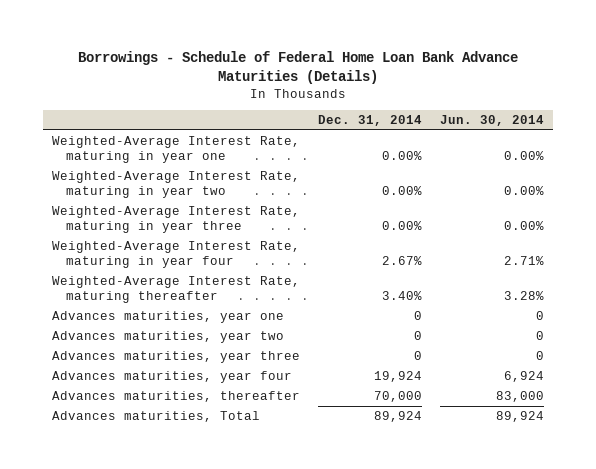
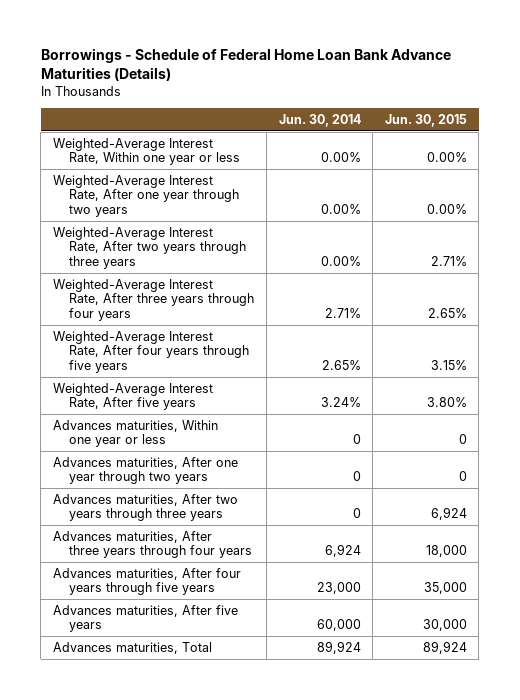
[317,114,422,126] Dec. 31, 2014 -> none
none -> [384,114,467,128] Jun. 30, 2015
[51,276,300,304] Weighted-Average Interest Rate, maturing thereafter -> none
[51,391,300,403] Advances maturities, thereafter -> none
[51,136,300,164] Weighted-Average Interest Rate, maturing in year one -> [53,137,241,166] Weighted-Average Interest Rate, Within one year or less
[51,171,300,199] Weighted-Average Interest Rate, maturing in year two -> [53,174,240,217] Weighted-Average Interest Rate, After one year through two years
[51,206,300,234] Weighted-Average Interest Rate, maturing in year three -> [53,226,247,269] Weighted-Average Interest Rate, After two years through three years
[51,241,300,269] Weighted-Average Interest Rate, maturing in year four -> [53,278,255,321] Weighted-Average Interest Rate, After three years through four years
none -> [53,330,250,373] Weighted-Average Interest Rate, After four years through five years
none -> [53,382,214,411] Weighted-Average Interest Rate, After five years
[51,311,284,324] Advances maturities, year one -> [53,419,219,448] Advances maturities, Within one year or less
[51,331,284,344] Advances maturities, year two -> [53,456,239,485] Advances maturities, After one year through two years
[51,351,300,364] Advances maturities, year three -> [53,493,239,522] Advances maturities, After two years through three years
[51,371,292,384] Advances maturities, year four -> [53,530,253,559] Advances maturities, After three years through four years
none -> [53,567,242,596] Advances maturities, After four years through five years
none -> [53,604,239,633] Advances maturities, After five years

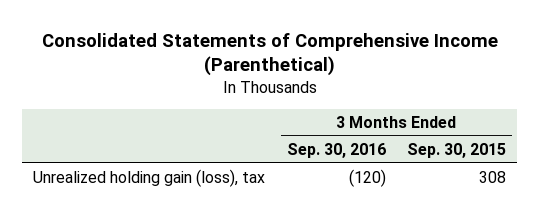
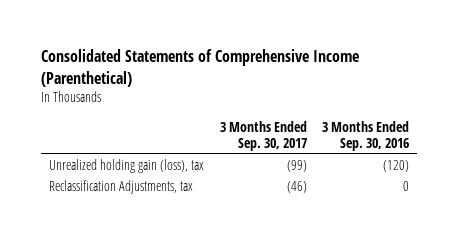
[407,142,507,158] Sep. 30, 2015 -> none
none -> [219,120,307,152] 3 Months Ended Sep. 30, 2017
none -> [48,180,193,195] Reclassification Adjustments, tax

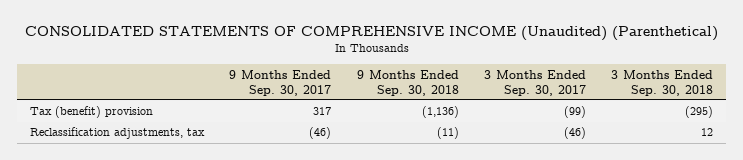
[40,49,359,87] Consolidated Statements of Comprehensive Income (Parenthetical) -> [24,25,718,41] CONSOLIDATED STATEMENTS OF COMPREHENSIVE INCOME (Unaudited) (Parenthetical)
[322,120,410,152] 3 Months Ended Sep. 30, 2016 -> none
none -> [229,69,332,96] 9 Months Ended Sep. 30, 2017
none -> [356,69,459,96] 9 Months Ended Sep. 30, 2018
none -> [611,69,714,96] 3 Months Ended Sep. 30, 2018
[48,159,204,174] Unrealized holding gain (loss), tax -> [29,106,153,119] Tax (benefit) provision
[48,180,193,195] Reclassification Adjustments, tax -> [29,127,205,140] Reclassification adjustments, tax

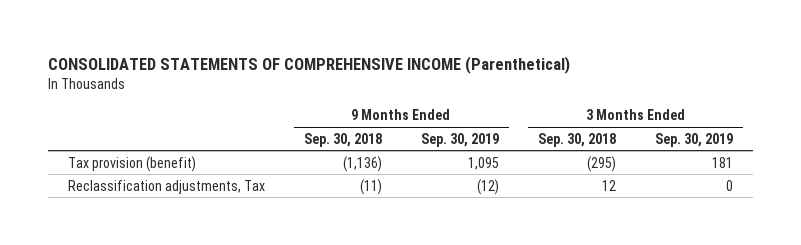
[24,25,718,41] CONSOLIDATED STATEMENTS OF COMPREHENSIVE INCOME (Unaudited) (Parenthetical) -> [48,56,571,75] CONSOLIDATED STATEMENTS OF COMPREHENSIVE INCOME (Parenthetical)
[229,69,332,96] 9 Months Ended Sep. 30, 2017 -> none
[484,69,587,96] 3 Months Ended Sep. 30, 2017 -> none
none -> [420,132,499,147] Sep. 30, 2019
none -> [655,132,734,147] Sep. 30, 2019
[29,106,153,119] Tax (benefit) provision -> [67,155,196,172] Tax provision (benefit)
[29,127,205,140] Reclassification adjustments, tax -> [67,179,265,194] Reclassification adjustments, Tax

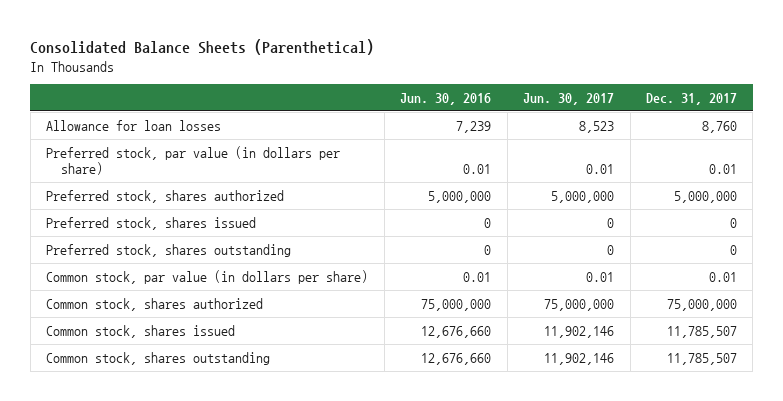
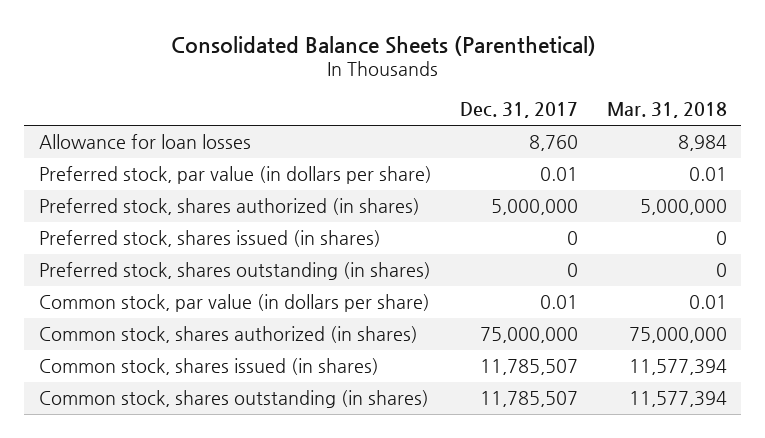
[400,93,492,106] Jun. 30, 2016 -> none
[523,93,615,106] Jun. 30, 2017 -> none
none -> [606,102,727,119] Mar. 31, 2018
[46,189,285,203] Preferred stock, shares authorized -> [38,198,420,216] Preferred stock, shares authorized (in shares)
[46,216,257,230] Preferred stock, shares issued -> [38,230,381,248] Preferred stock, shares issued (in shares)
[46,243,292,257] Preferred stock, shares outstanding -> [38,262,431,281] Preferred stock, shares outstanding (in shares)
[46,297,264,311] Common stock, shares authorized -> [38,326,418,344] Common stock, shares authorized (in shares)
[46,324,236,338] Common stock, shares issued -> [38,358,379,376] Common stock, shares issued (in shares)
[46,351,271,365] Common stock, shares outstanding -> [38,390,429,409] Common stock, shares outstanding (in shares)

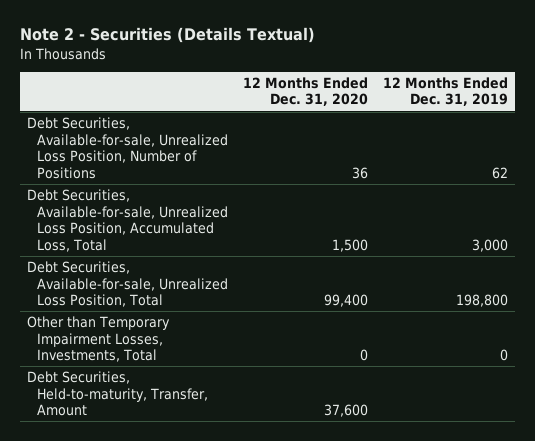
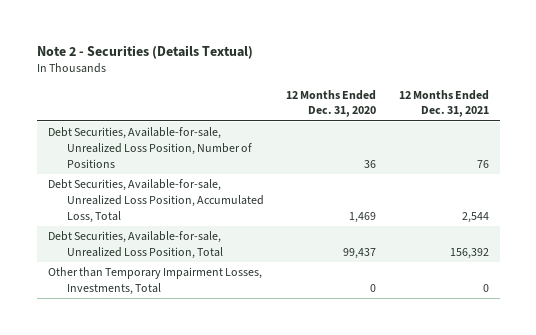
[382,76,508,107] 12 Months Ended Dec. 31, 2019 -> none
none -> [398,89,489,118] 12 Months Ended Dec. 31, 2021
[331,238,368,252] 1,500 -> [349,211,377,223] 1,469
[323,294,368,308] 99,400 -> [343,248,377,260] 99,437
[27,371,209,417] Debt Securities, Held-to-maturity, Transfer, Amount -> none

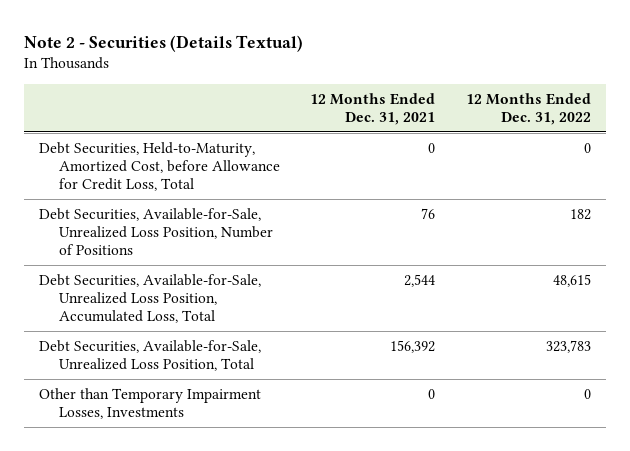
[286,89,377,118] 12 Months Ended Dec. 31, 2020 -> none
none -> [466,92,592,125] 12 Months Ended Dec. 31, 2022
none -> [39,141,280,192] Debt Securities, Held-to-Maturity, Amortized Cost, before Allowance for Credit Loss, Total
[47,127,252,168] Debt Securities, Available-for-sale, Unrealized Loss Position, Number of Positions -> [39,207,273,256] Debt Securities, Available-for-Sale, Unrealized Loss Position, Number of Positions
[47,179,264,223] Debt Securities, Available-for-sale, Unrealized Loss Position, Accumulated Loss, Total -> [39,273,262,324] Debt Securities, Available-for-Sale, Unrealized Loss Position, Accumulated Loss, Total
[47,231,223,260] Debt Securities, Available-for-sale, Unrealized Loss Position, Total -> [39,339,262,372] Debt Securities, Available-for-Sale, Unrealized Loss Position, Total
[47,267,262,296] Other than Temporary Impairment Losses, Investments, Total -> [39,387,262,420] Other than Temporary Impairment Losses, Investments

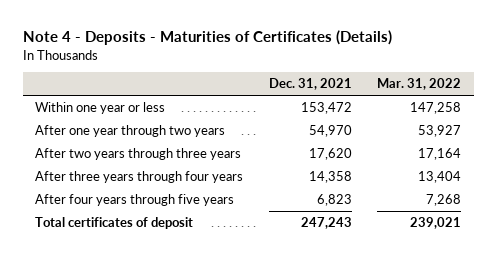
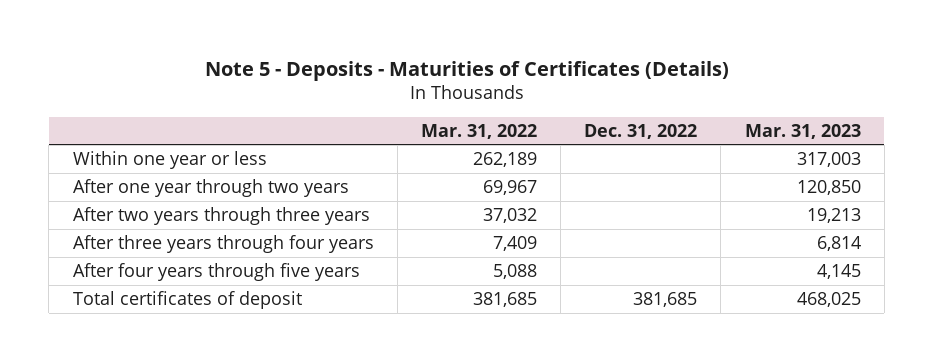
[22,30,392,46] Note 4 - Deposits - Maturities of Certificates (Details) -> [204,60,729,81] Note 5 - Deposits - Maturities of Certificates (Details)
[268,78,352,91] Dec. 31, 2021 -> none
none -> [584,123,698,139] Dec. 31, 2022
none -> [744,123,861,139] Mar. 31, 2023
[410,102,462,115] 147,258 -> [472,151,537,167] 262,189
[418,125,462,138] 53,927 -> [482,179,537,195] 69,967
[418,148,462,161] 17,164 -> [482,207,537,223] 37,032
[418,171,462,184] 13,404 -> [492,235,537,251] 7,409
[426,194,462,207] 7,268 -> [492,263,537,279] 5,088
[410,217,462,230] 239,021 -> [472,291,537,307] 381,685

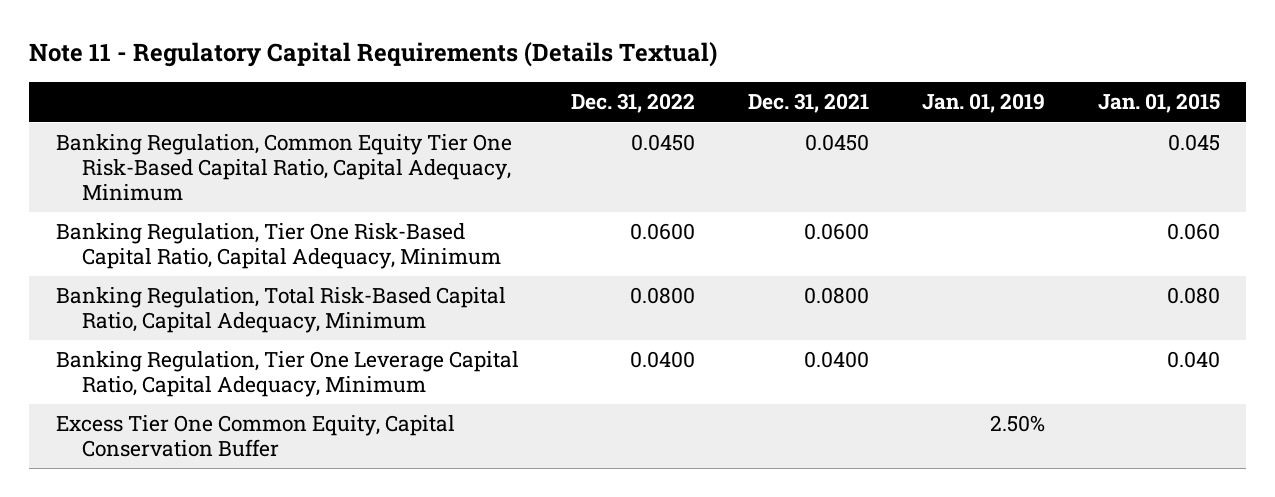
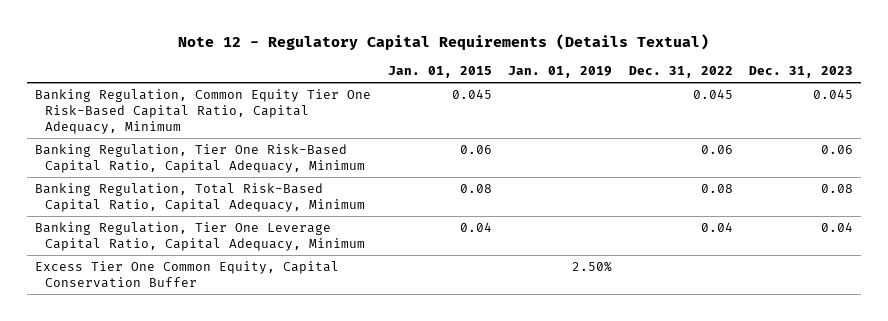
[29,42,718,68] Note 11 - Regulatory Capital Requirements (Details Textual) -> [178,33,710,50] Note 12 - Regulatory Capital Requirements (Details Textual)
[748,93,870,114] Dec. 31, 2021 -> none
none -> [749,66,854,79] Dec. 31, 2023
[631,134,696,152] 0.0450 -> [692,88,733,99] 0.045
[630,223,696,241] 0.0600 -> [700,144,733,154] 0.06
[1166,223,1220,241] 0.060 -> [459,144,492,154] 0.06
[630,287,696,305] 0.0800 -> [700,183,733,193] 0.08
[1166,287,1220,305] 0.080 -> [459,183,492,193] 0.08
[630,351,696,369] 0.0400 -> [700,221,733,232] 0.04
[1166,351,1220,369] 0.040 -> [459,221,492,232] 0.04

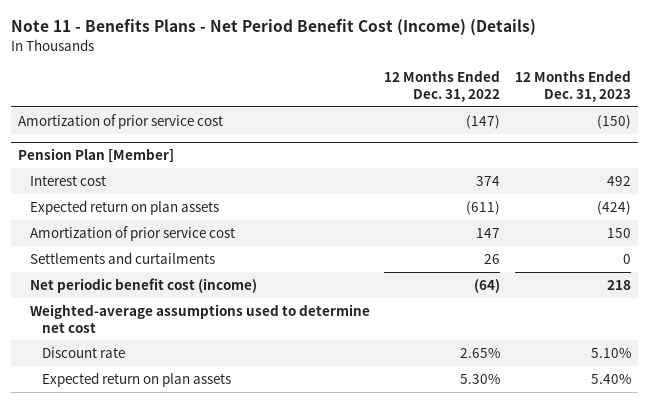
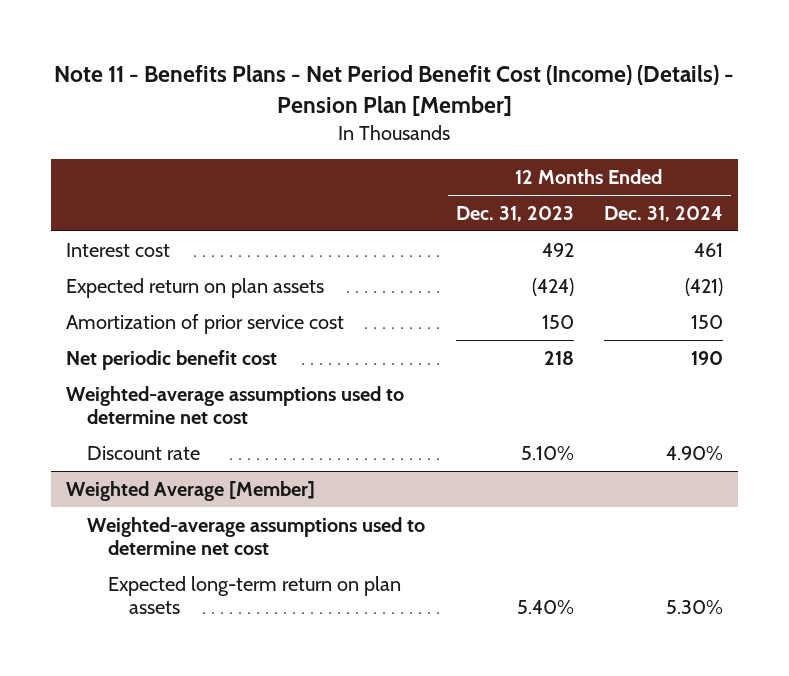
[11,19,537,37] Note 11 - Benefits Plans - Net Period Benefit Cost (Income) (Details) -> [54,64,735,116] Note 11 - Benefits Plans - Net Period Benefit Cost (Income) (Details) - Pension Plan [Member]
[384,70,501,103] 12 Months Ended Dec. 31, 2022 -> none
none -> [603,205,723,222] Dec. 31, 2024
[18,113,224,129] Amortization of prior service cost -> none
[18,148,175,164] Pension Plan [Member] -> none
[30,251,216,264] Settlements and curtailments -> none
[30,277,258,293] Net periodic benefit cost (income) -> [66,349,278,370] Net periodic benefit cost
none -> [66,480,316,501] Weighted Average [Member]
none -> [87,516,426,555] Weighted-average assumptions used to determine net cost
[41,371,231,387] Expected return on plan assets -> [108,575,402,614] Expected long-term return on plan assets

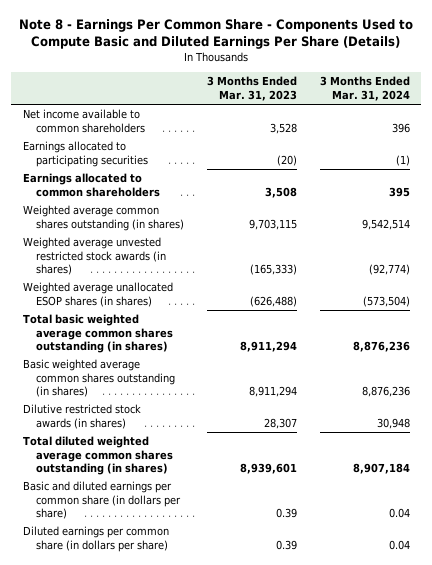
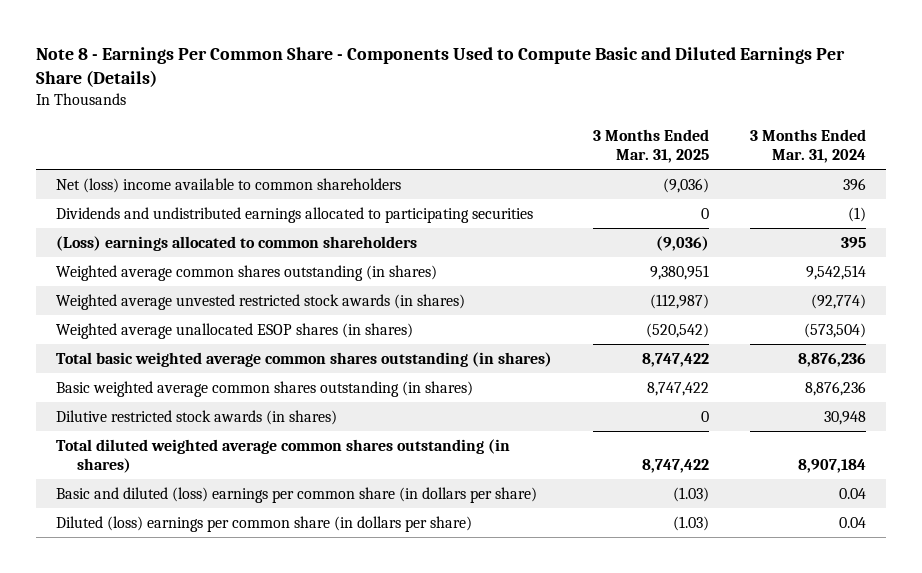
[206,76,297,101] 3 Months Ended Mar. 31, 2023 -> none
none -> [593,128,710,164] 3 Months Ended Mar. 31, 2025
[22,109,145,133] Net income available to common shareholders -> [56,177,402,193] Net (loss) income available to common shareholders
[22,141,148,167] Earnings allocated to participating securities -> [56,206,534,223] Dividends and undistributed earnings allocated to participating securities
[22,173,160,197] Earnings allocated to common shareholders -> [56,235,418,251] (Loss) earnings allocated to common shareholders
[22,481,181,520] Basic and diluted earnings per common share (in dollars per share) -> [56,486,538,503] Basic and diluted (loss) earnings per common share (in dollars per share)
[22,526,169,552] Diluted earnings per common share (in dollars per share) -> [56,515,473,532] Diluted (loss) earnings per common share (in dollars per share)

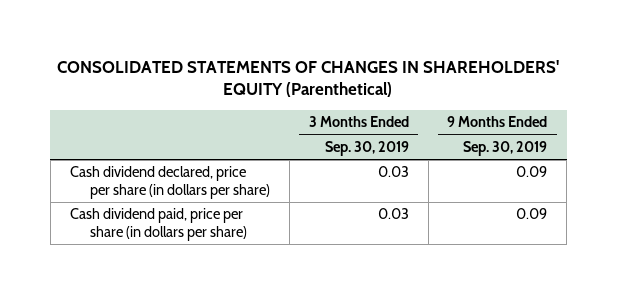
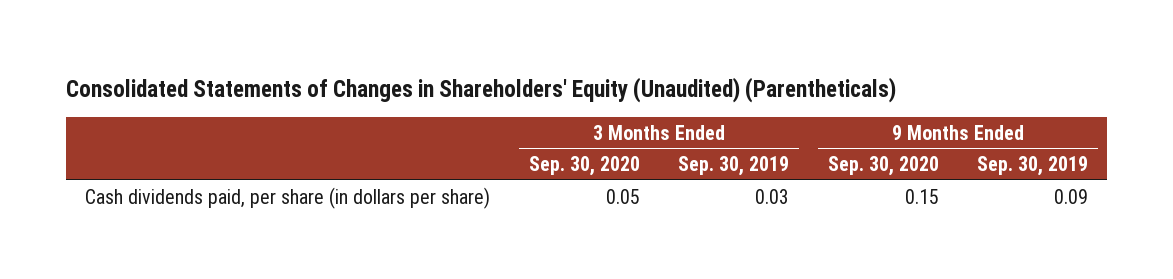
[57,59,560,98] CONSOLIDATED STATEMENTS OF CHANGES IN SHAREHOLDERS' EQUITY (Parenthetical) -> [66,76,897,103] Consolidated Statements of Changes in Shareholders' Equity (Unaudited) (Parentheticals)
none -> [528,156,640,177] Sep. 30, 2020
none -> [827,156,939,177] Sep. 30, 2020
[69,166,270,199] Cash dividend declared, price per share (in dollars per share) -> none
[69,208,247,241] Cash dividend paid, price per share (in dollars per share) -> [85,186,491,209] Cash dividends paid, per share (in dollars per share)

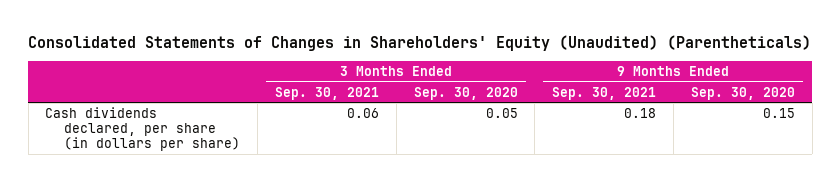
[678,156,790,177] Sep. 30, 2019 -> none
[977,156,1089,177] Sep. 30, 2019 -> none
none -> [274,86,379,100] Sep. 30, 2021
none -> [552,86,657,100] Sep. 30, 2021
[85,186,491,209] Cash dividends paid, per share (in dollars per share) -> [45,106,241,152] Cash dividends declared, per share (in dollars per share)

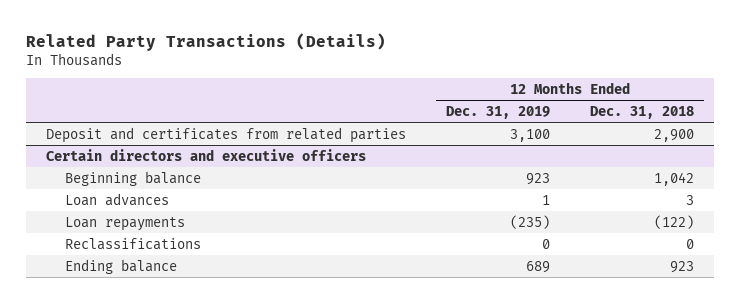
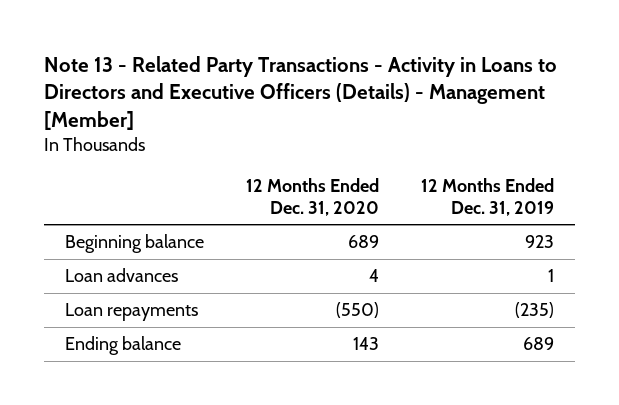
[26,32,387,51] Related Party Transactions (Details) -> [43,55,557,130] Note 13 - Related Party Transactions - Activity in Loans to Directors and Executive Officers (Details) - Management [Member]
[589,105,694,119] Dec. 31, 2018 -> none
none -> [245,177,379,216] 12 Months Ended Dec. 31, 2020
[46,126,407,143] Deposit and certificates from related parties -> none
[46,148,367,161] Certain directors and executive officers -> none
[65,237,202,250] Reclassifications -> none

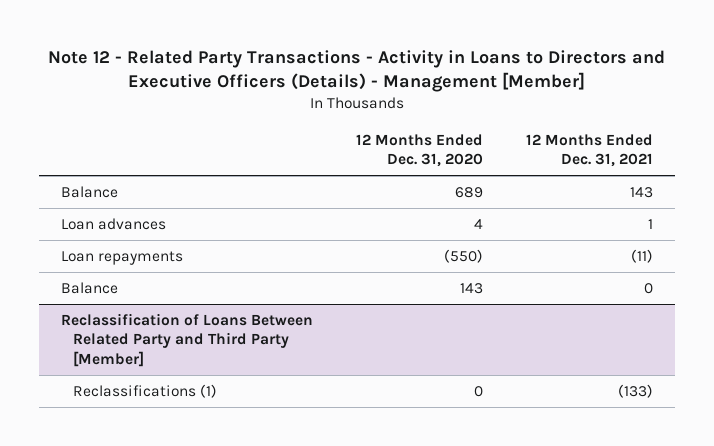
[43,55,557,130] Note 13 - Related Party Transactions - Activity in Loans to Directors and Executive Officers (Details) - Management [Member] -> [48,50,666,93] Note 12 - Related Party Transactions - Activity in Loans to Directors and Executive Officers (Details) - Management [Member]
[420,177,554,216] 12 Months Ended Dec. 31, 2019 -> none
none -> [526,133,654,168] 12 Months Ended Dec. 31, 2021
[64,234,204,254] Beginning balance -> [60,185,118,198] Balance
[64,336,181,356] Ending balance -> [60,281,118,294] Balance
none -> [60,312,313,367] Reclassification of Loans Between Related Party and Third Party [Member]
none -> [73,383,218,398] Reclassifications (1)

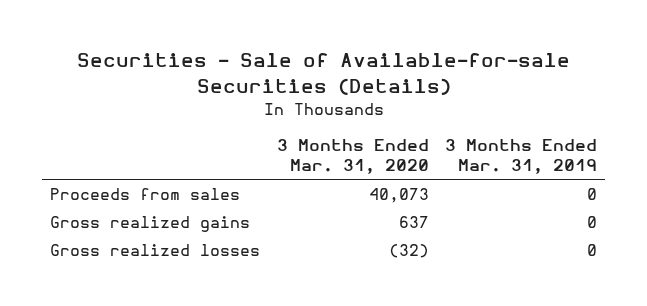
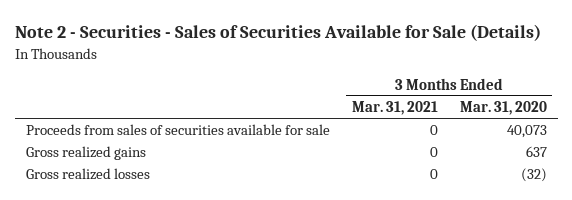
[76,53,570,95] Securities - Sale of Available-for-sale Securities (Details) -> [14,24,541,42] Note 2 - Securities - Sales of Securities Available for Sale (Details)
[444,139,597,175] 3 Months Ended Mar. 31, 2019 -> none
none -> [351,101,438,116] Mar. 31, 2021
[50,188,241,201] Proceeds from sales -> [25,124,330,136] Proceeds from sales of securities available for sale

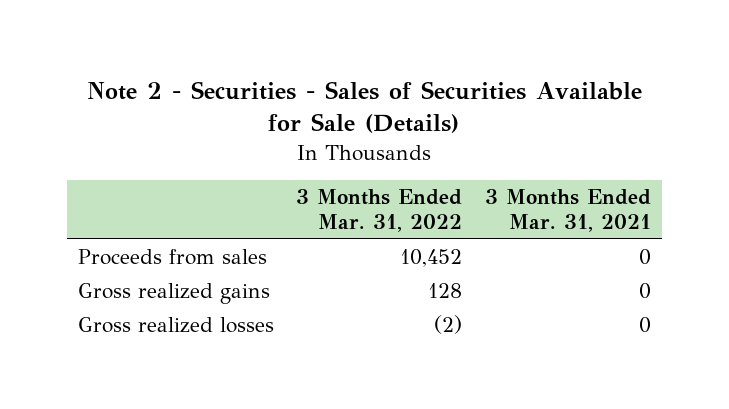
[459,101,547,116] Mar. 31, 2020 -> none
none -> [296,189,463,233] 3 Months Ended Mar. 31, 2022
[25,124,330,136] Proceeds from sales of securities available for sale -> [77,248,267,265] Proceeds from sales

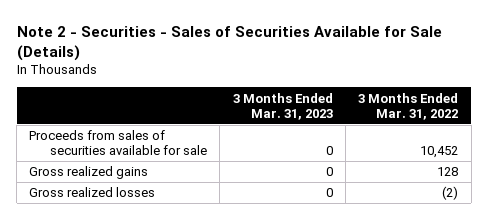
[484,189,651,233] 3 Months Ended Mar. 31, 2021 -> none
none -> [232,92,333,120] 3 Months Ended Mar. 31, 2023
[77,248,267,265] Proceeds from sales -> [29,130,207,156] Proceeds from sales of securities available for sale

